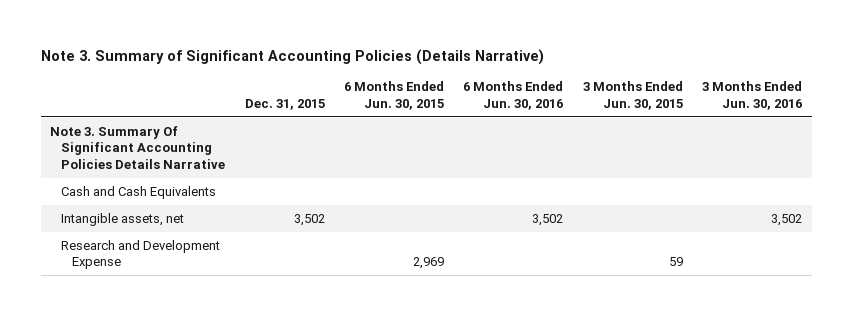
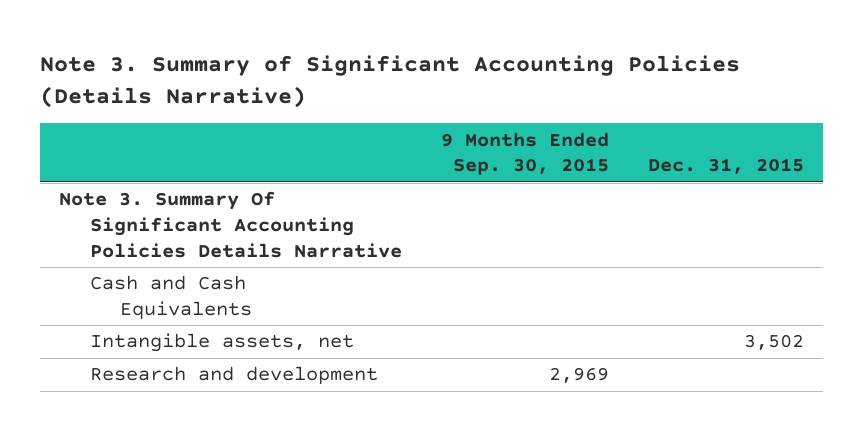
[343,81,444,110] 6 Months Ended Jun. 30, 2015 -> none
[463,81,564,110] 6 Months Ended Jun. 30, 2016 -> none
[582,81,683,110] 3 Months Ended Jun. 30, 2015 -> none
[702,81,803,110] 3 Months Ended Jun. 30, 2016 -> none
none -> [440,131,609,176] 9 Months Ended Sep. 30, 2015
[61,239,221,270] Research and Development Expense -> [89,366,378,385] Research and development

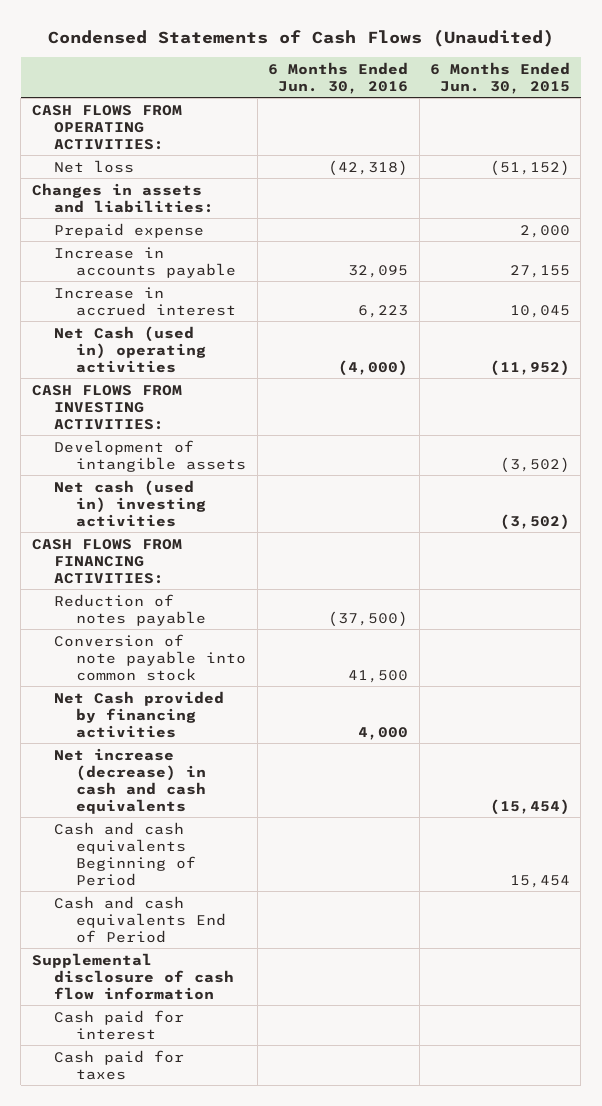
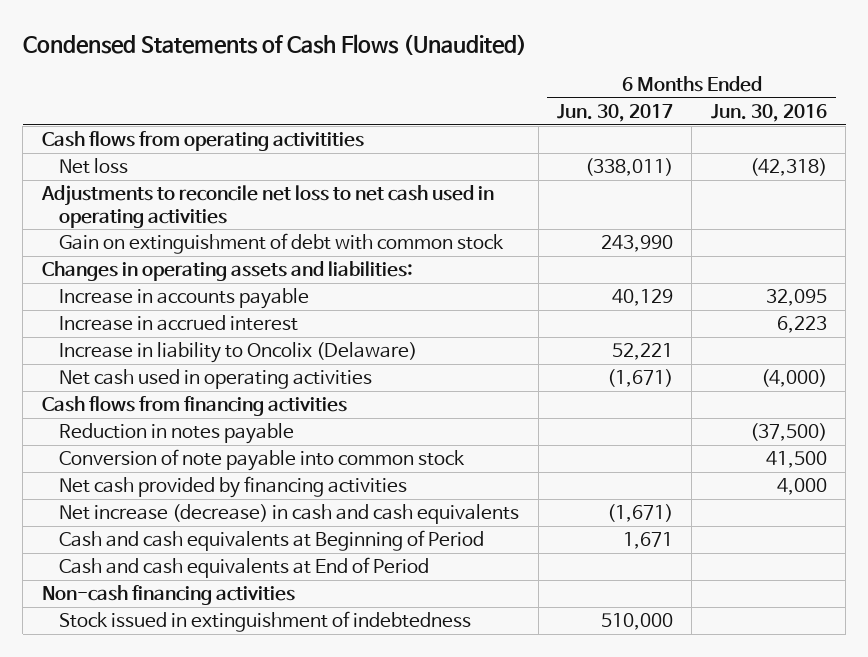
[429,61,570,94] 6 Months Ended Jun. 30, 2015 -> none
none -> [556,104,673,123] Jun. 30, 2017
[31,104,182,150] CASH FLOWS FROM OPERATING ACTIVITIES: -> [41,131,364,152] Cash flows from operating activitities
[54,222,205,238] Prepaid expense -> none
none -> [40,185,494,228] Adjustments to reconcile net loss to net cash used in operating activities
none -> [59,233,505,255] Gain on extinguishment of debt with common stock
[31,182,215,213] Changes in assets and liabilities: -> [41,261,413,282] Changes in operating assets and liabilities:
[31,384,182,430] CASH FLOWS FROM INVESTING ACTIVITIES: -> none
[54,439,247,472] Development of intangible assets -> none
[54,479,207,527] Net cash (used in) investing activities -> none
none -> [59,342,418,364] Increase in liability to Oncolix (Delaware)
[54,325,207,373] Net Cash (used in) operating activities -> [59,369,373,390] Net cash used in operating activities
[31,538,182,584] CASH FLOWS FROM FINANCING ACTIVITIES: -> [41,396,347,417] Cash flows from financing activities
[54,593,207,626] Reduction of notes payable -> [59,423,295,445] Reduction in notes payable
[54,690,225,738] Net Cash provided by financing activities -> [59,476,408,499] Net cash provided by financing activities
[31,952,235,1000] Supplemental disclosure of cash flow information -> none
[54,1009,185,1040] Cash paid for interest -> none
[54,1049,185,1080] Cash paid for taxes -> none
[54,821,197,886] Cash and cash equivalents Beginning of Period -> [59,530,485,552] Cash and cash equivalents at Beginning of Period
[54,895,227,943] Cash and cash equivalents End of Period -> [59,557,430,579] Cash and cash equivalents at End of Period
none -> [41,585,295,606] Non-cash financing activities
none -> [59,611,472,633] Stock issued in extinguishment of indebtedness

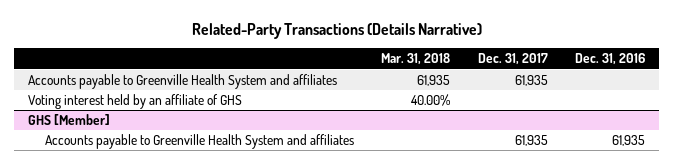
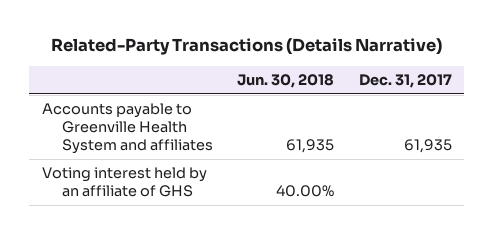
[381,53,451,66] Mar. 31, 2018 -> none
[575,53,646,66] Dec. 31, 2016 -> none
none -> [237,73,335,88] Jun. 30, 2018
[28,113,111,125] GHS [Member] -> none
[44,133,354,149] Accounts payable to Greenville Health System and affiliates -> none

